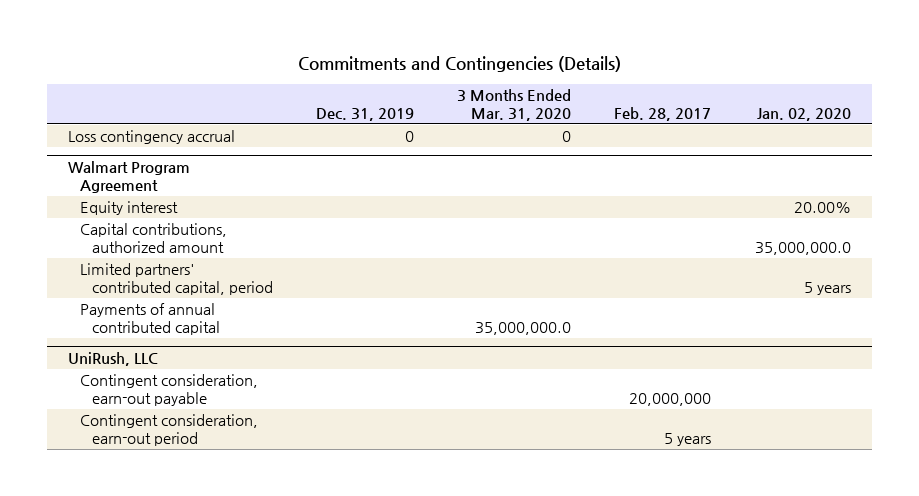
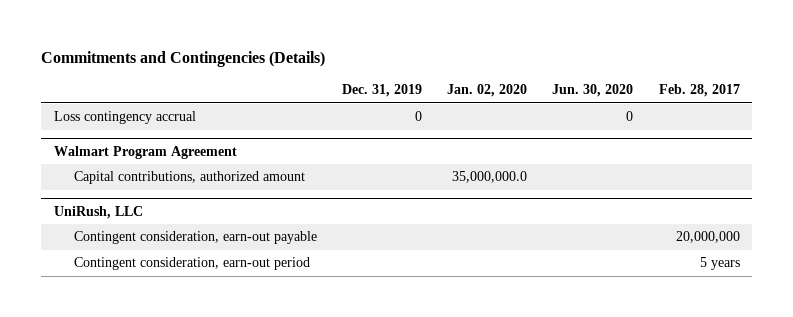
[457,88,572,121] 3 Months Ended Mar. 31, 2020 -> none
none -> [552,84,634,98] Jun. 30, 2020
[80,201,179,216] Equity interest -> none
[80,263,273,295] Limited partners' contributed capital, period -> none
[80,303,220,335] Payments of annual contributed capital -> none

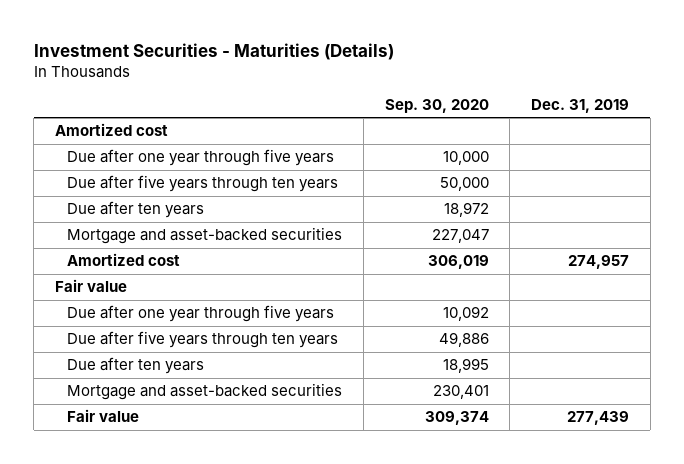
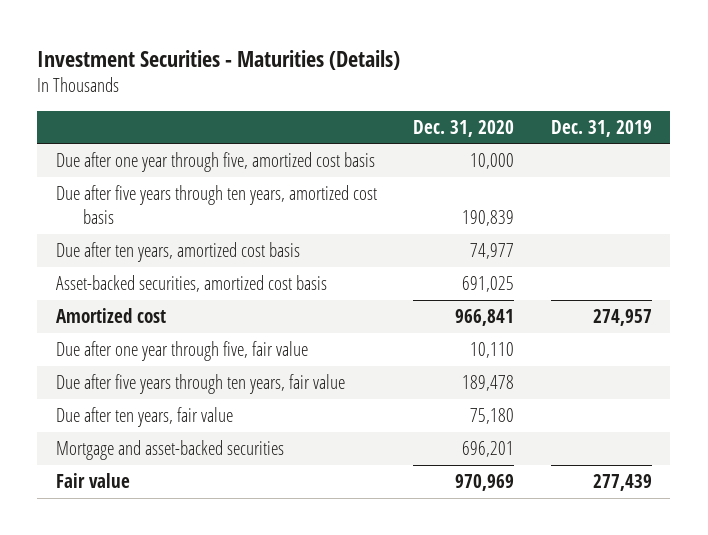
[384,98,489,113] Sep. 30, 2020 -> none
none -> [413,119,515,137] Dec. 31, 2020
[55,123,169,137] Amortized cost -> none
[67,149,335,167] Due after one year through five years -> [55,151,375,172] Due after one year through five, amortized cost basis
[67,175,339,193] Due after five years through ten years -> [55,184,377,225] Due after five years through ten years, amortized cost basis
[67,201,205,219] Due after ten years -> [55,241,300,262] Due after ten years, amortized cost basis
[67,227,343,245] Mortgage and asset-backed securities -> [55,274,327,292] Asset-backed securities, amortized cost basis
[55,279,128,293] Fair value -> none
[67,305,335,323] Due after one year through five years -> [55,340,308,361] Due after one year through five, fair value
[67,331,339,349] Due after five years through ten years -> [55,373,345,394] Due after five years through ten years, fair value
[67,357,205,375] Due after ten years -> [55,406,233,427] Due after ten years, fair value

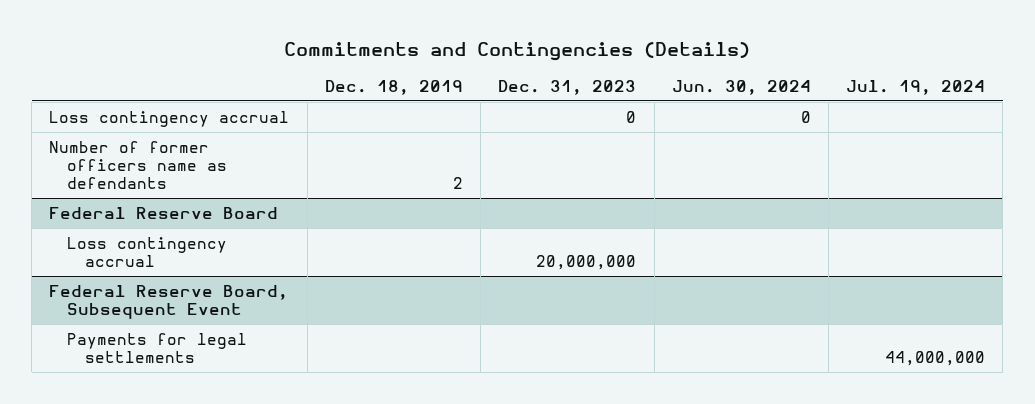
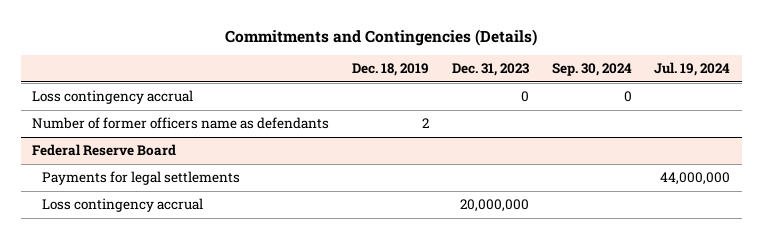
[671,79,811,95] Jun. 30, 2024 -> none
none -> [551,63,632,77] Sep. 30, 2024
none -> [42,171,241,186] Payments for legal settlements
[49,284,289,319] Federal Reserve Board, Subsequent Event -> none
[67,332,248,363] Payments for legal settlements -> none

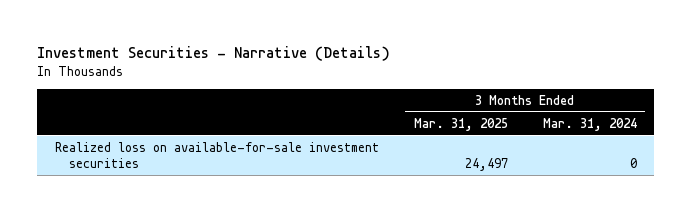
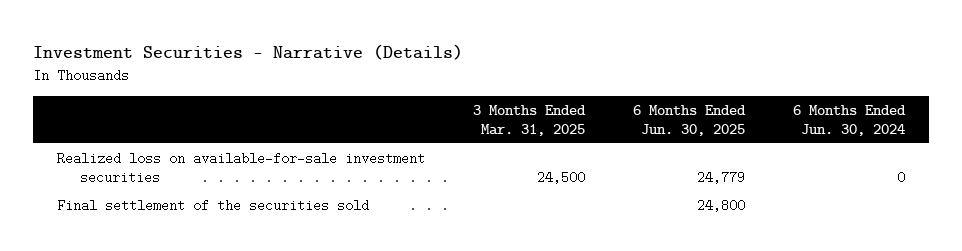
[542,117,637,131] Mar. 31, 2024 -> none
none -> [632,104,746,137] 6 Months Ended Jun. 30, 2025
none -> [792,104,906,137] 6 Months Ended Jun. 30, 2024
[464,158,508,172] 24,497 -> [536,170,585,184] 24,500
none -> [56,198,369,212] Final settlement of the securities sold

